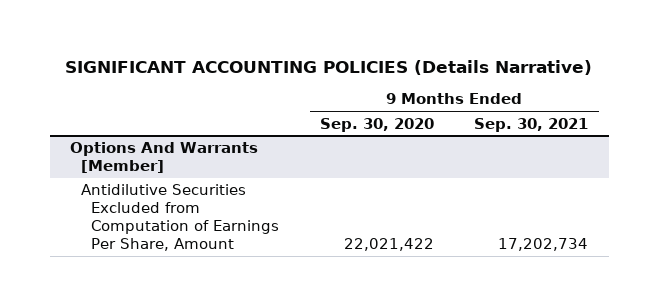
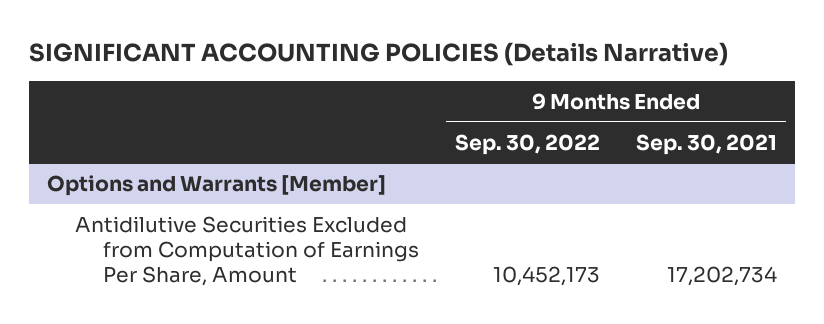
[319,117,434,132] Sep. 30, 2020 -> none
none -> [454,133,600,155] Sep. 30, 2022
[70,142,259,174] Options And Warrants [Member] -> [46,174,386,196] Options and Warrants [Member]

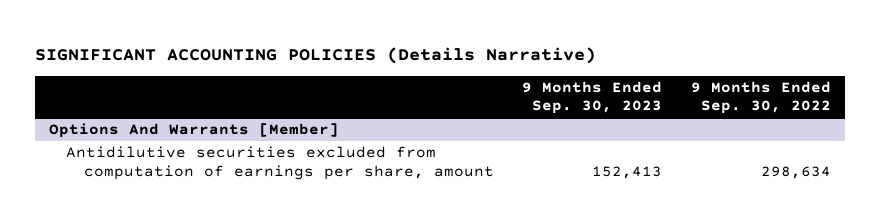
[636,133,778,155] Sep. 30, 2021 -> none
none -> [522,80,663,115] 9 Months Ended Sep. 30, 2023
[46,174,386,196] Options and Warrants [Member] -> [49,123,340,139] Options And Warrants [Member]
[74,215,419,286] Antidilutive Securities Excluded from Computation of Earnings Per Share, Amount -> [66,146,494,180] Antidilutive securities excluded from computation of earnings per share, amount
[492,265,600,286] 10,452,173 -> [760,165,831,179] 298,634

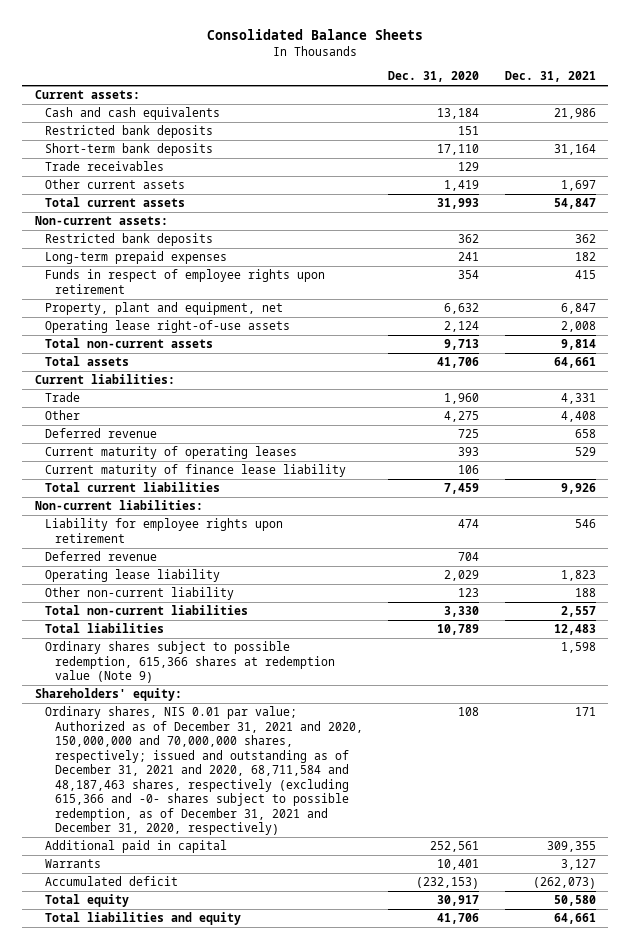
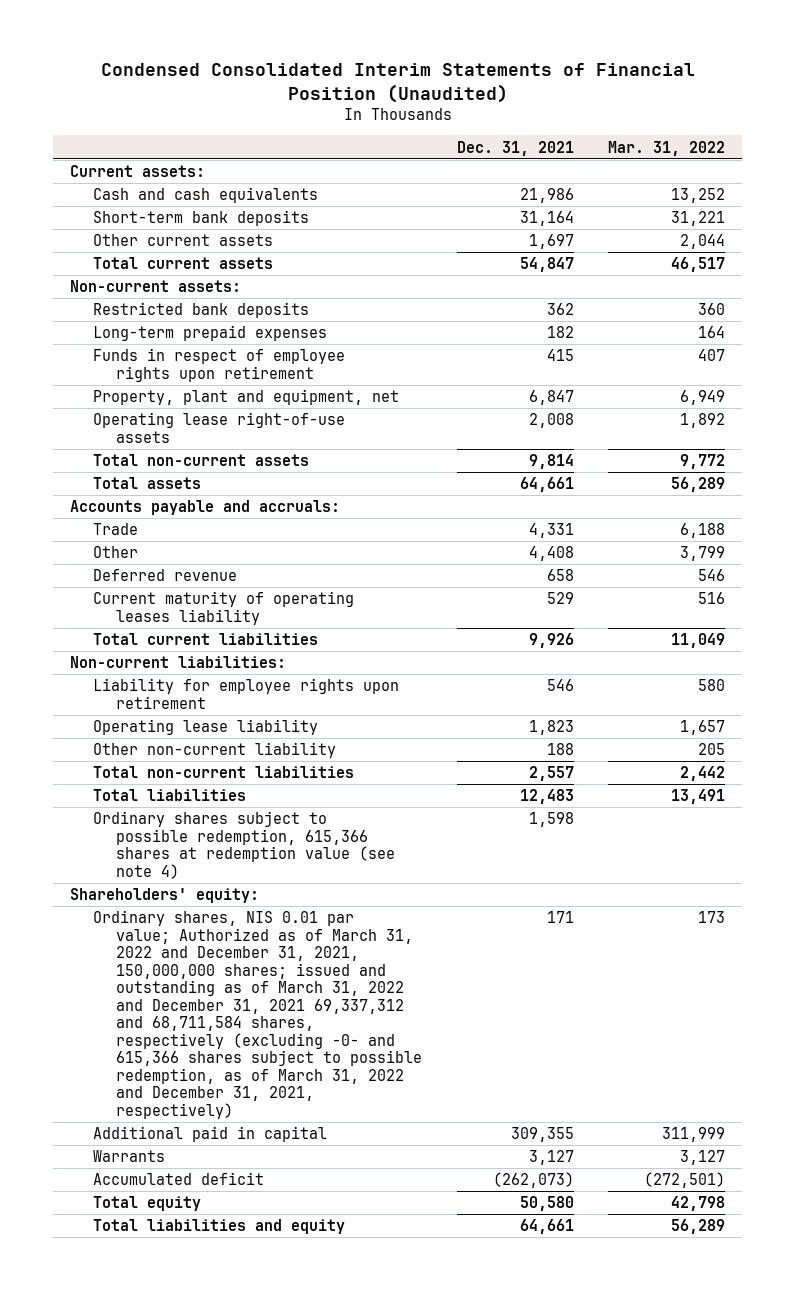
[207,29,424,41] Consolidated Balance Sheets -> [100,63,695,103] Condensed Consolidated Interim Statements of Financial Position (Unaudited)
[388,71,480,83] Dec. 31, 2020 -> none
none -> [608,140,726,156] Mar. 31, 2022
[45,125,214,139] Restricted bank deposits -> none
[45,161,165,172] Trade receivables -> none
[34,374,175,385] Current liabilities: -> none
none -> [70,500,341,516] Accounts payable and accruals:
[45,464,347,478] Current maturity of finance lease liability -> none
[45,446,298,460] Current maturity of operating leases -> [93,591,355,625] Current maturity of operating leases liability
[45,551,158,562] Deferred revenue -> none
[45,641,336,684] Ordinary shares subject to possible redemption, 615,366 shares at redemption value (Note 9) -> [93,811,396,879] Ordinary shares subject to possible redemption, 615,366 shares at redemption value (see note 4)
[45,706,364,836] Ordinary shares, NIS 0.01 par value; Authorized as of December 31, 2021 and 2020, 150,000,000 and 70,000,000 shares, respectively; issued and outstanding as of December 31, 2021 and 2020, 68,711,584 and 48,187,463 shares, respectively (excluding 615,366 and -0- shares subject to possible redemption, as of December 31, 2021 and December 31, 2020, respectively) -> [93,910,423,1119] Ordinary shares, NIS 0.01 par value; Authorized as of March 31, 2022 and December 31, 2021, 150,000,000 shares; issued and outstanding as of March 31, 2022 and December 31, 2021 69,337,312 and 68,711,584 shares, respectively (excluding -0- and 615,366 shares subject to possible redemption, as of March 31, 2022 and December 31, 2021, respectively)

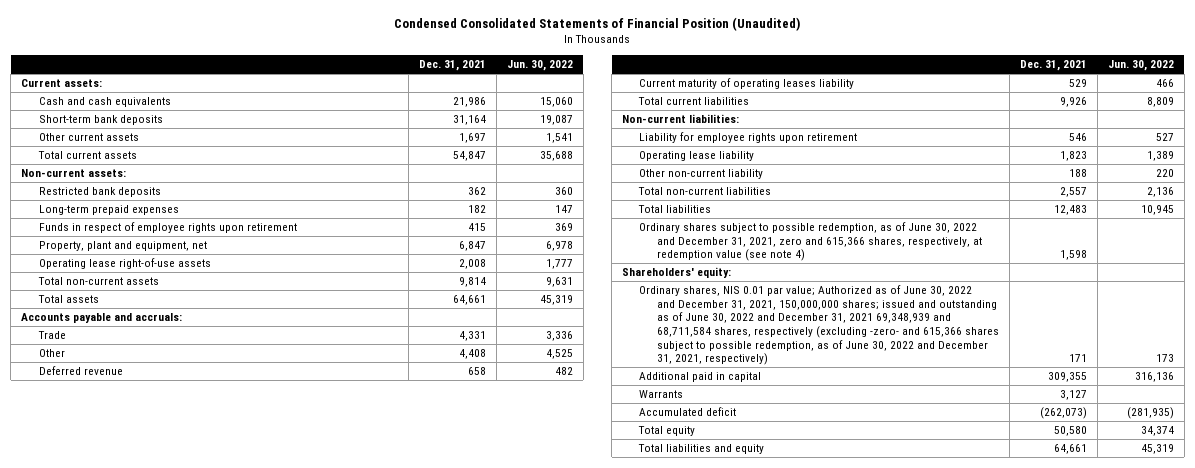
[100,63,695,103] Condensed Consolidated Interim Statements of Financial Position (Unaudited) -> [394,17,801,32] Condensed Consolidated Statements of Financial Position (Unaudited)
[608,140,726,156] Mar. 31, 2022 -> none
none -> [506,59,573,71] Jun. 30, 2022
[93,811,396,879] Ordinary shares subject to possible redemption, 615,366 shares at redemption value (see note 4) -> [639,222,982,262] Ordinary shares subject to possible redemption, as of June 30, 2022 and December 31, 2021, zero and 615,366 shares, respectively, at redemption value (see note 4)
[93,910,423,1119] Ordinary shares, NIS 0.01 par value; Authorized as of March 31, 2022 and December 31, 2021, 150,000,000 shares; issued and outstanding as of March 31, 2022 and December 31, 2021 69,337,312 and 68,711,584 shares, respectively (excluding -0- and 615,366 shares subject to possible redemption, as of March 31, 2022 and December 31, 2021, respectively) -> [639,285,999,366] Ordinary shares, NIS 0.01 par value; Authorized as of June 30, 2022 and December 31, 2021, 150,000,000 shares; issued and outstanding as of June 30, 2022 and December 31, 2021 69,348,939 and 68,711,584 shares, respectively (excluding -zero- and 615,366 shares subject to possible redemption, as of June 30, 2022 and December 31, 2021, respectively)

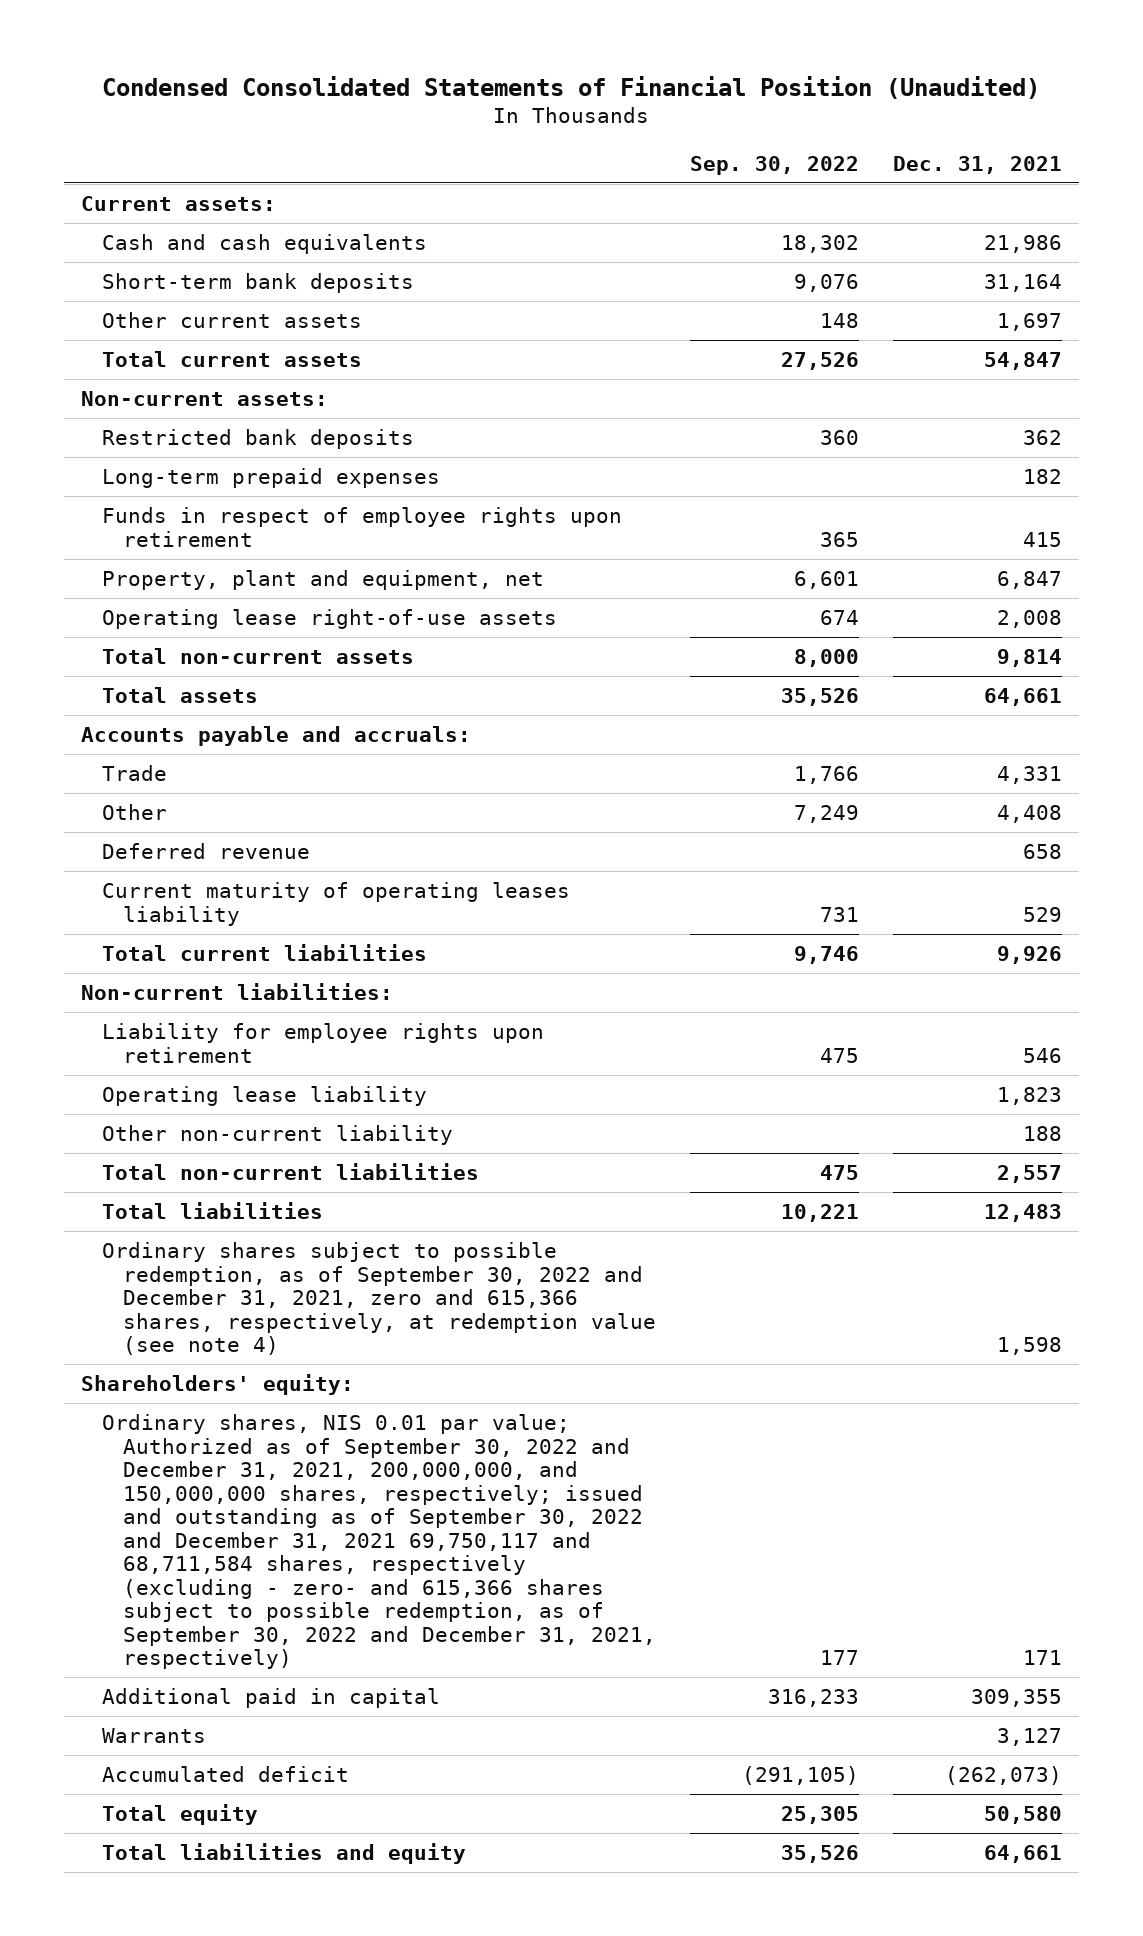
[506,59,573,71] Jun. 30, 2022 -> none
none -> [689,155,859,175] Sep. 30, 2022
[639,222,982,262] Ordinary shares subject to possible redemption, as of June 30, 2022 and December 31, 2021, zero and 615,366 shares, respectively, at redemption value (see note 4) -> [101,1241,656,1356] Ordinary shares subject to possible redemption, as of September 30, 2022 and December 31, 2021, zero and 615,366 shares, respectively, at redemption value (see note 4)
[639,285,999,366] Ordinary shares, NIS 0.01 par value; Authorized as of June 30, 2022 and December 31, 2021, 150,000,000 shares; issued and outstanding as of June 30, 2022 and December 31, 2021 69,348,939 and 68,711,584 shares, respectively (excluding -zero- and 615,366 shares subject to possible redemption, as of June 30, 2022 and December 31, 2021, respectively) -> [101,1413,656,1670] Ordinary shares, NIS 0.01 par value; Authorized as of September 30, 2022 and December 31, 2021, 200,000,000, and 150,000,000 shares, respectively; issued and outstanding as of September 30, 2022 and December 31, 2021 69,750,117 and 68,711,584 shares, respectively (excluding - zero- and 615,366 shares subject to possible redemption, as of September 30, 2022 and December 31, 2021, respectively)

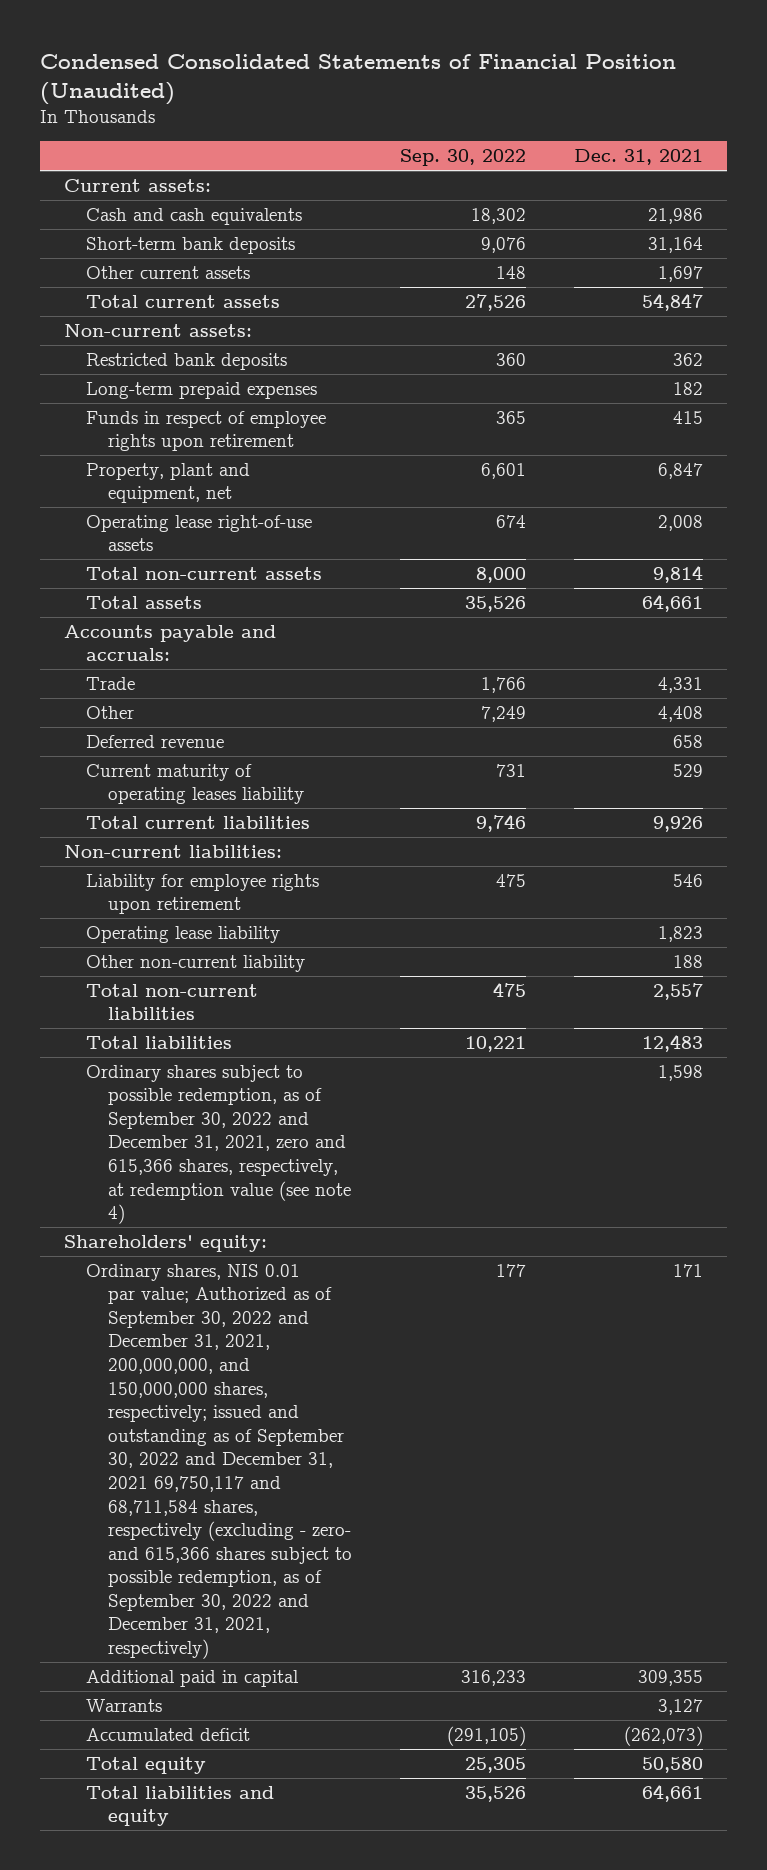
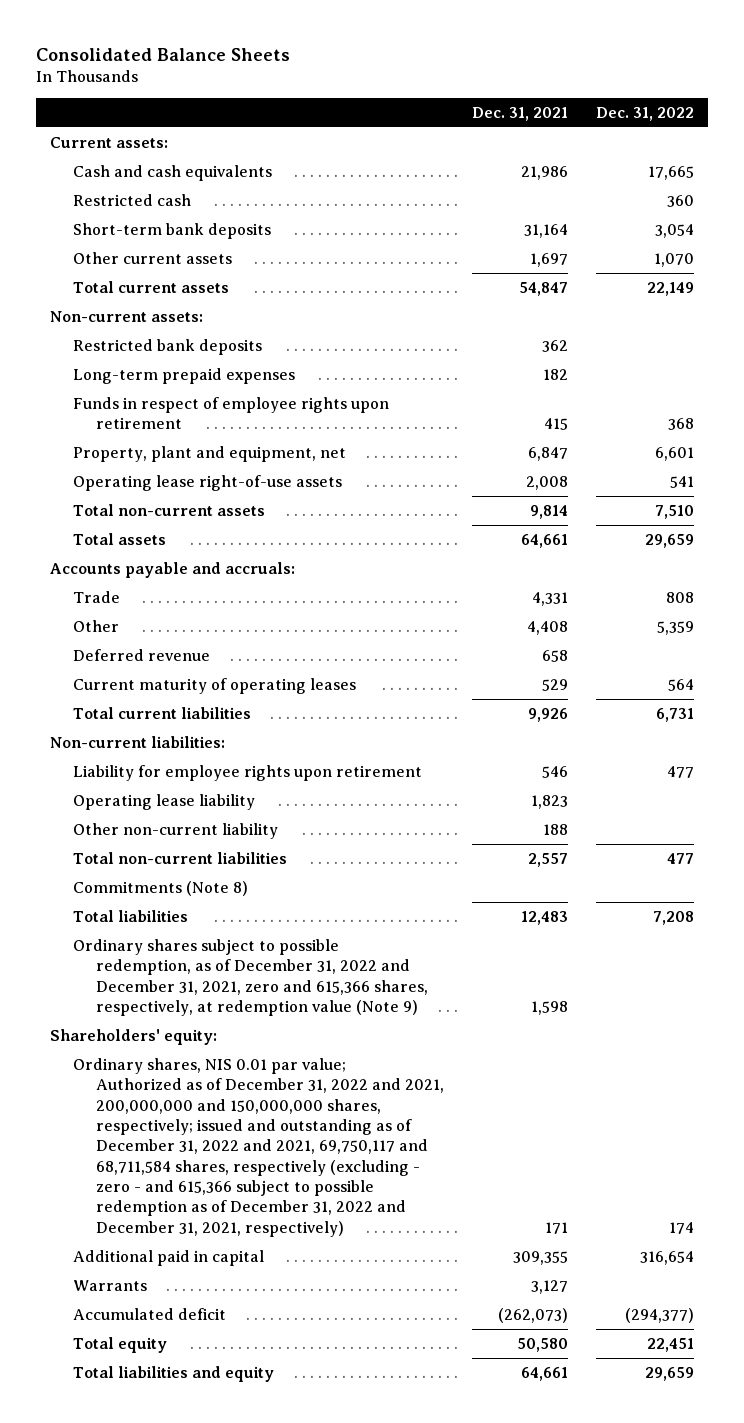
[40,54,677,105] Condensed Consolidated Statements of Financial Position (Unaudited) -> [36,47,291,61] Consolidated Balance Sheets
[399,149,526,167] Sep. 30, 2022 -> none
none -> [595,106,694,121] Dec. 31, 2022
none -> [72,193,191,206] Restricted cash
[86,763,305,805] Current maturity of operating leases liability -> [72,677,356,694] Current maturity of operating leases
none -> [72,880,248,896] Commitments (Note 8)
[86,1064,352,1225] Ordinary shares subject to possible redemption, as of September 30, 2022 and December 31, 2021, zero and 615,366 shares, respectively, at redemption value (see note 4) -> [72,938,428,1016] Ordinary shares subject to possible redemption, as of December 31, 2022 and December 31, 2021, zero and 615,366 shares, respectively, at redemption value (Note 9)
[86,1263,353,1660] Ordinary shares, NIS 0.01 par value; Authorized as of September 30, 2022 and December 31, 2021, 200,000,000, and 150,000,000 shares, respectively; issued and outstanding as of September 30, 2022 and December 31, 2021 69,750,117 and 68,711,584 shares, respectively (excluding - zero- and 615,366 shares subject to possible redemption, as of September 30, 2022 and December 31, 2021, respectively) -> [72,1057,444,1237] Ordinary shares, NIS 0.01 par value; Authorized as of December 31, 2022 and 2021, 200,000,000 and 150,000,000 shares, respectively; issued and outstanding as of December 31, 2022 and 2021, 69,750,117 and 68,711,584 shares, respectively (excluding - zero - and 615,366 subject to possible redemption as of December 31, 2022 and December 31, 2021, respectively)

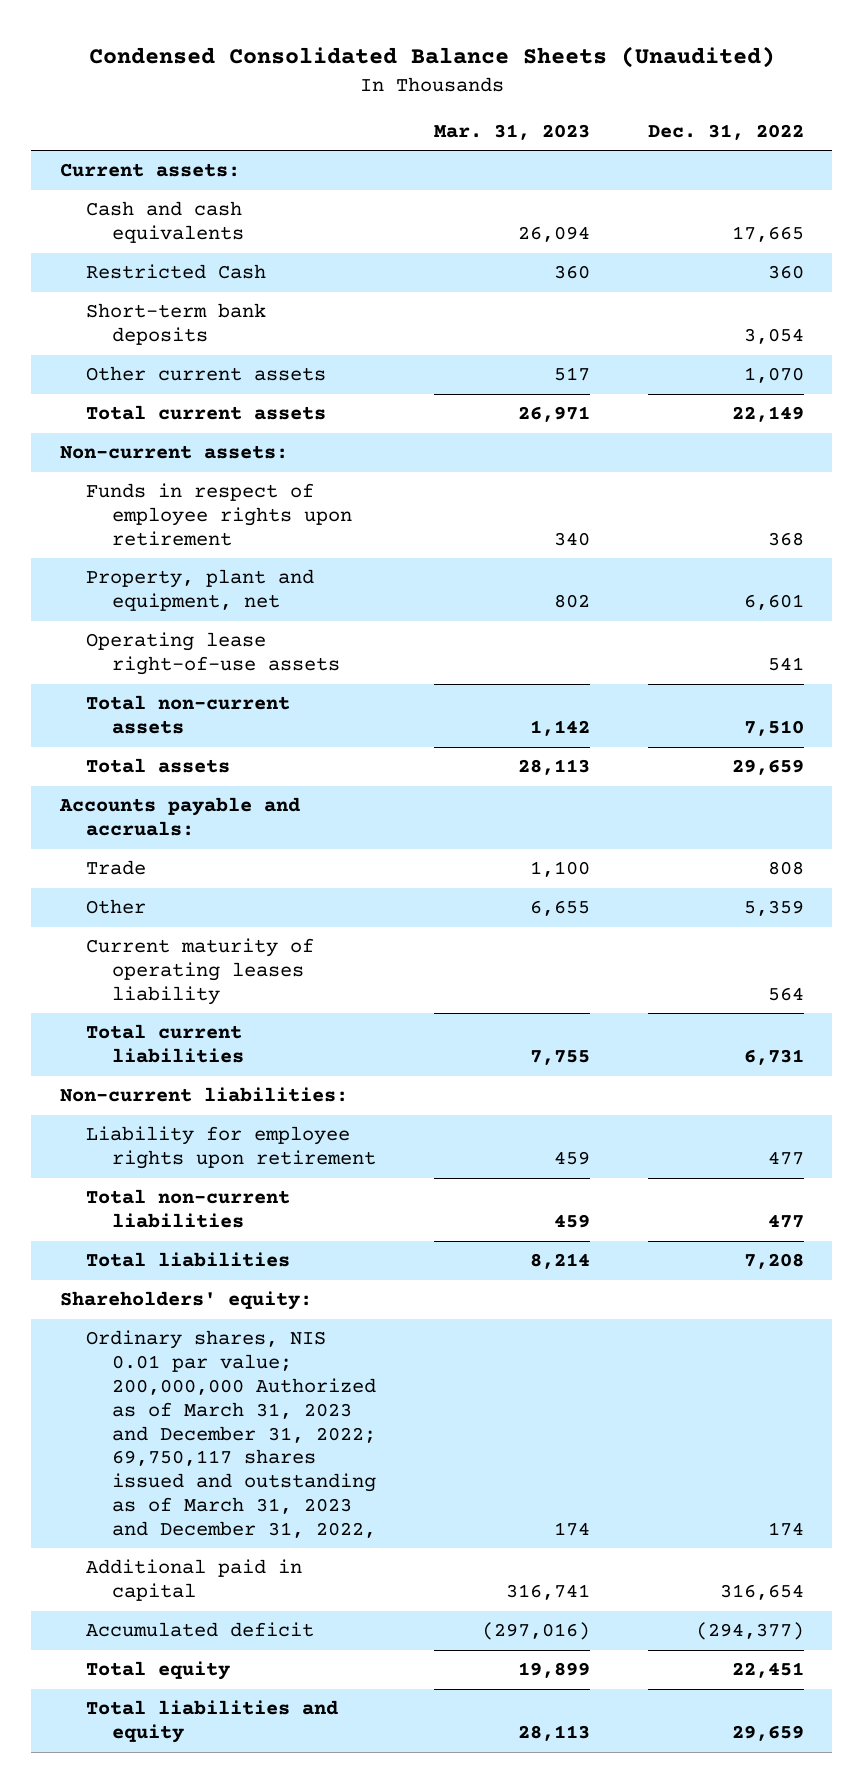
[36,47,291,61] Consolidated Balance Sheets -> [88,45,775,68] Condensed Consolidated Balance Sheets (Unaudited)
[471,106,568,121] Dec. 31, 2021 -> none
none -> [433,123,590,140] Mar. 31, 2023
[72,193,191,206] Restricted cash -> [85,264,266,280] Restricted Cash
[72,338,262,355] Restricted bank deposits -> none
[72,367,295,384] Long-term prepaid expenses -> none
[72,648,210,661] Deferred revenue -> none
[72,677,356,694] Current maturity of operating leases -> [85,938,314,1005] Current maturity of operating leases liability
[72,793,255,810] Operating lease liability -> none
[72,822,278,839] Other non-current liability -> none
[72,880,248,896] Commitments (Note 8) -> none
[72,938,428,1016] Ordinary shares subject to possible redemption, as of December 31, 2022 and December 31, 2021, zero and 615,366 shares, respectively, at redemption value (Note 9) -> none
[72,1057,444,1237] Ordinary shares, NIS 0.01 par value; Authorized as of December 31, 2022 and 2021, 200,000,000 and 150,000,000 shares, respectively; issued and outstanding as of December 31, 2022 and 2021, 69,750,117 and 68,711,584 shares, respectively (excluding - zero - and 615,366 subject to possible redemption as of December 31, 2022 and December 31, 2021, respectively) -> [85,1330,377,1538] Ordinary shares, NIS 0.01 par value; 200,000,000 Authorized as of March 31, 2023 and December 31, 2022; 69,750,117 shares issued and outstanding as of March 31, 2023 and December 31, 2022,
[72,1279,147,1291] Warrants -> none

